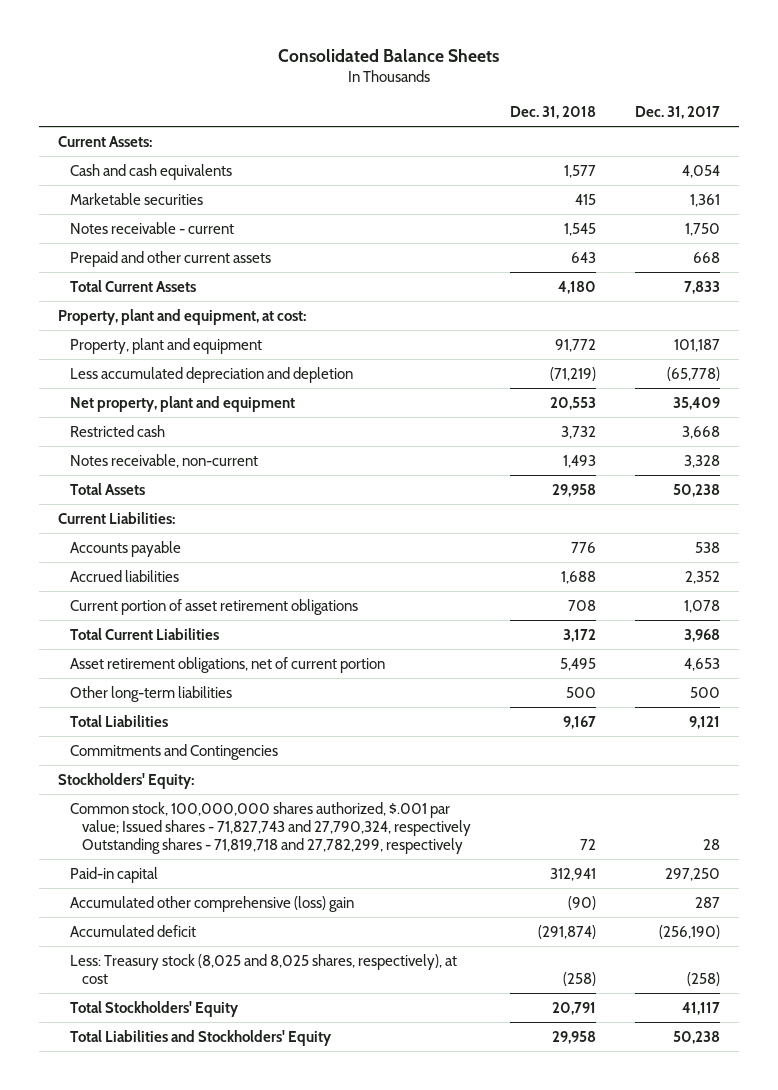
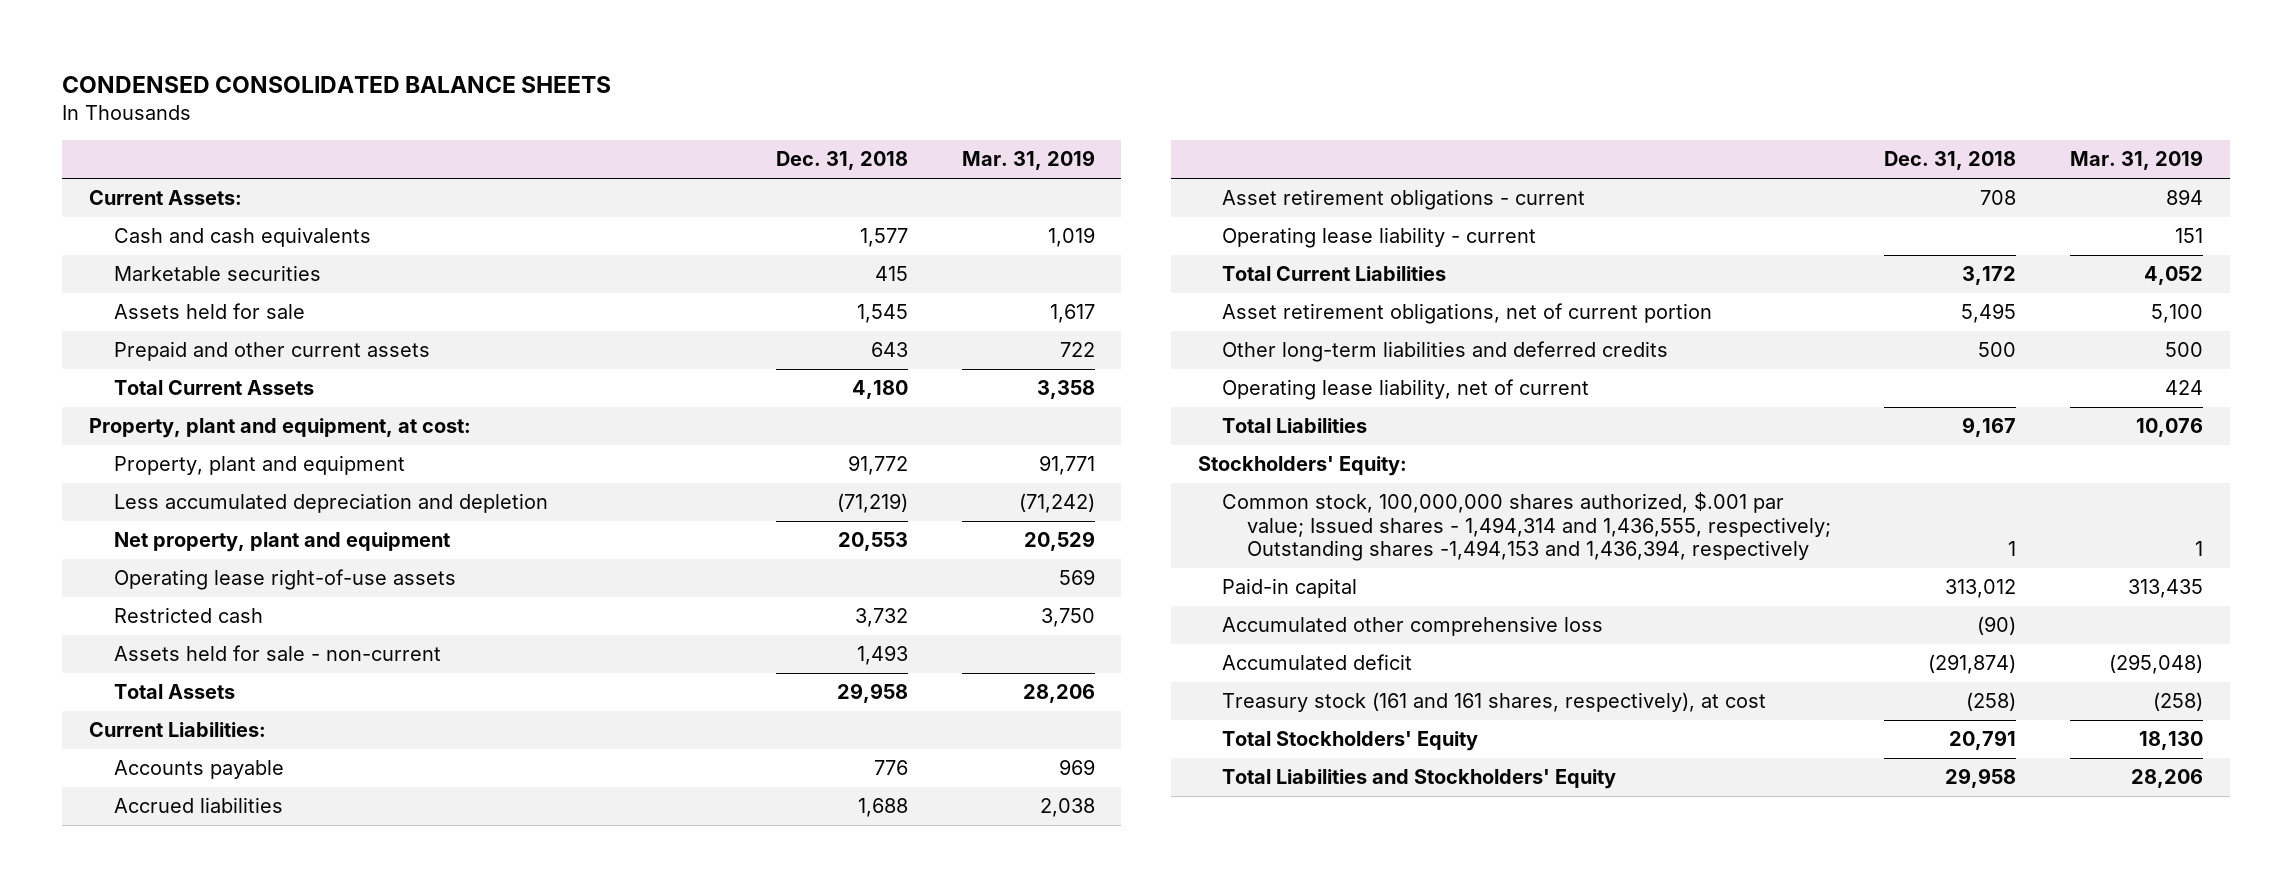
[278,48,500,62] Consolidated Balance Sheets -> [62,76,612,94] CONDENSED CONSOLIDATED BALANCE SHEETS
[634,106,720,120] Dec. 31, 2017 -> none
none -> [961,150,1095,171] Mar. 31, 2019
[69,221,234,234] Notes receivable - current -> [113,303,305,320] Assets held for sale
none -> [113,569,456,591] Operating lease right-of-use assets
[69,453,258,468] Notes receivable, non-current -> [113,645,441,662] Assets held for sale - non-current
[69,598,358,615] Current portion of asset retirement obligations -> [1222,189,1586,211] Asset retirement obligations - current
none -> [1222,227,1537,249] Operating lease liability - current
[69,685,232,702] Other long-term liabilities -> [1222,341,1669,363] Other long-term liabilities and deferred credits
none -> [1222,379,1590,401] Operating lease liability, net of current
[69,743,278,760] Commitments and Contingencies -> none
[69,801,471,854] Common stock, 100,000,000 shares authorized, $.001 par value; Issued shares - 71,827,743 and 27,790,324, respectively Outstanding shares - 71,819,718 and 27,782,299, respectively -> [1222,492,1831,562] Common stock, 100,000,000 shares authorized, $.001 par value; Issued shares - 1,494,314 and 1,436,555, respectively; Outstanding shares -1,494,153 and 1,436,394, respectively
[579,838,596,850] 72 -> [2008,541,2017,557] 1
[549,867,596,881] 312,941 -> [1945,579,2017,599] 313,012
[69,895,354,912] Accumulated other comprehensive (loss) gain -> [1222,616,1604,637] Accumulated other comprehensive loss
[69,953,457,984] Less: Treasury stock (8,025 and 8,025 shares, respectively), at cost -> [1222,692,1767,713] Treasury stock (161 and 161 shares, respectively), at cost

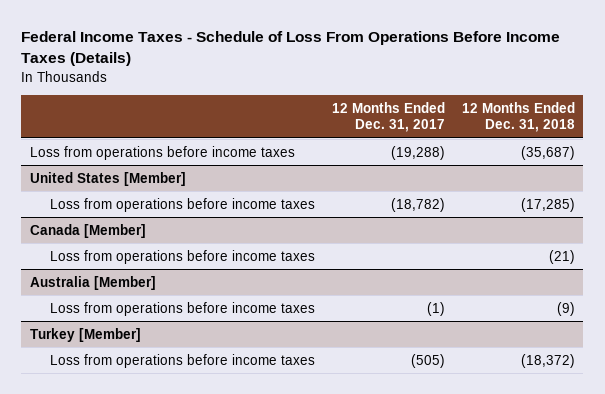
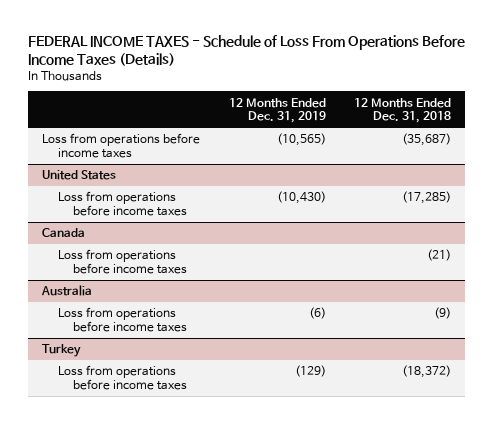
[21,31,561,67] Federal Income Taxes - Schedule of Loss From Operations Before Income Taxes (Details) -> [28,35,466,66] FEDERAL INCOME TAXES - Schedule of Loss From Operations Before Income Taxes (Details)
[331,101,445,133] 12 Months Ended Dec. 31, 2017 -> none
none -> [228,97,326,123] 12 Months Ended Dec. 31, 2019
[29,171,186,186] United States [Member] -> [42,170,117,181] United States
[29,223,146,238] Canada [Member] -> [42,228,86,238] Canada
[29,275,156,290] Australia [Member] -> [41,285,93,297] Australia
[29,327,141,342] Turkey [Member] -> [42,344,82,358] Turkey

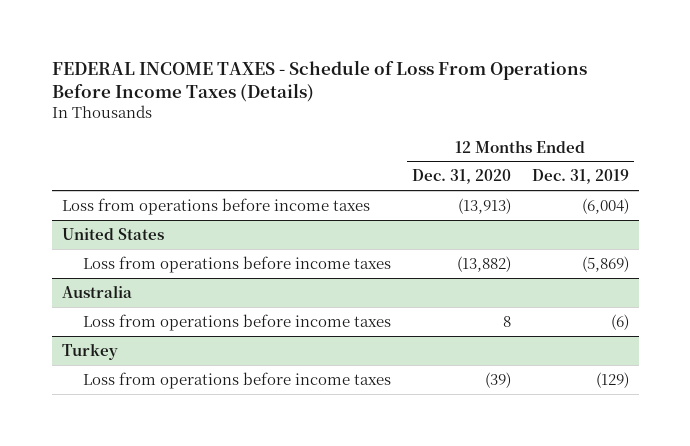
[354,97,452,123] 12 Months Ended Dec. 31, 2018 -> none
none -> [412,169,512,185] Dec. 31, 2020
[276,133,326,147] (10,565) -> [581,197,629,214] (6,004)
[42,228,86,238] Canada -> none
[57,249,188,274] Loss from operations before income taxes -> none
[276,191,326,205] (10,430) -> [581,255,629,272] (5,869)

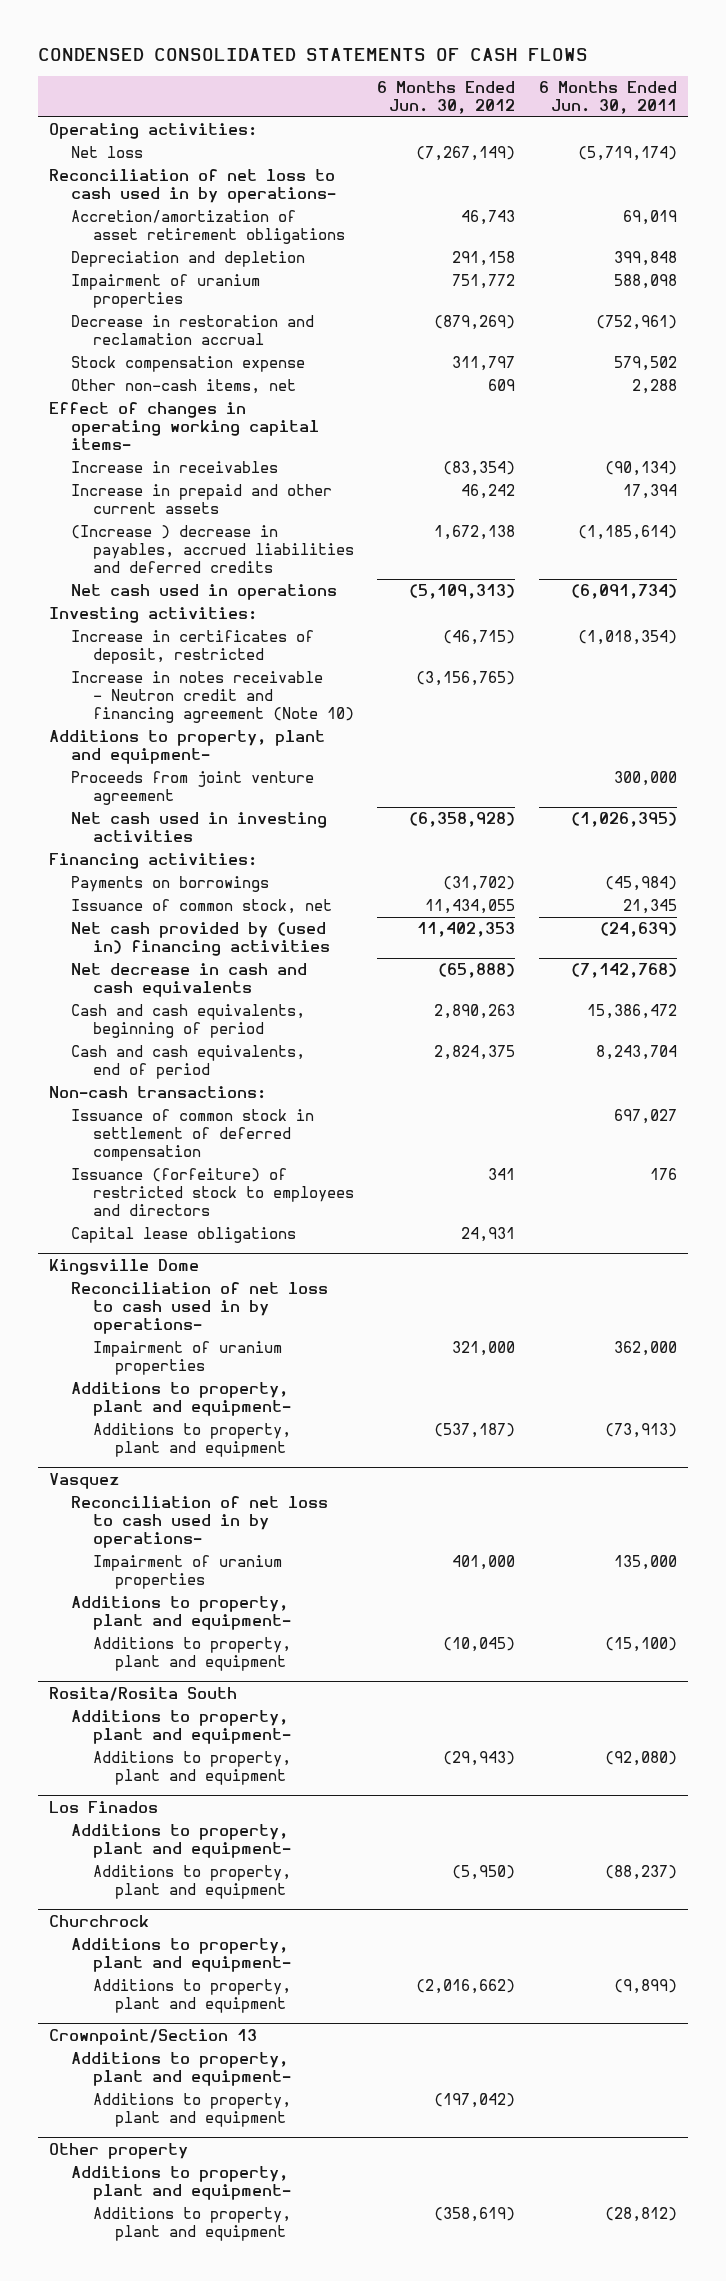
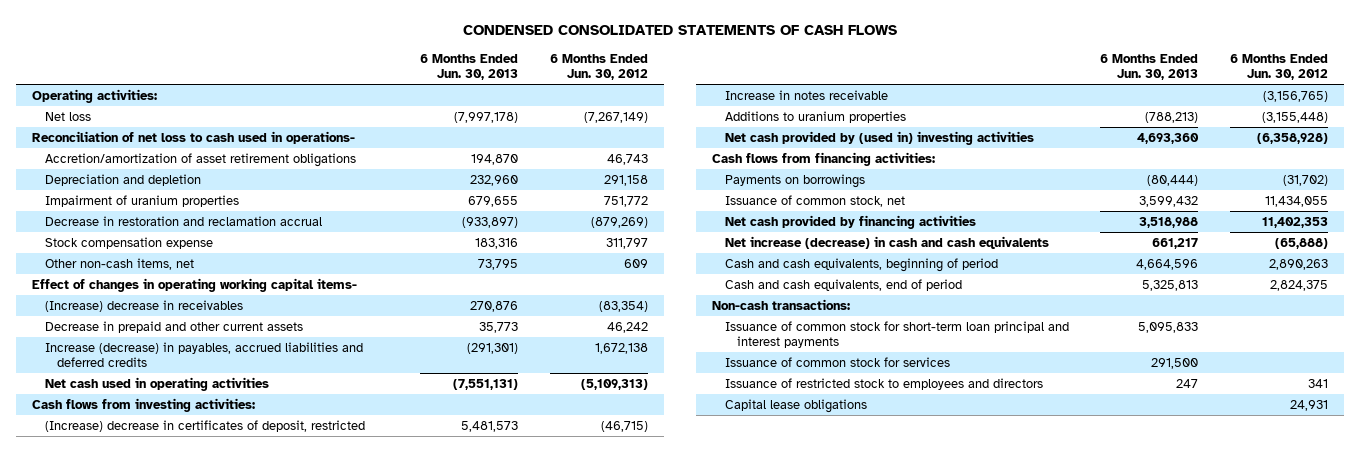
[538,81,677,114] 6 Months Ended Jun. 30, 2011 -> none
none -> [420,53,519,81] 6 Months Ended Jun. 30, 2013
[49,169,337,204] Reconciliation of net loss to cash used in by operations- -> [31,130,355,144] Reconciliation of net loss to cash used in operations-
[49,730,326,765] Additions to property, plant and equipment- -> none
[71,771,315,806] Proceeds from joint venture agreement -> none
[71,461,279,474] Increase in receivables -> [44,299,243,312] (Increase) decrease in receivables
[71,484,333,515] Increase in prepaid and other current assets -> [44,320,303,333] Decrease in prepaid and other current assets
[71,525,355,574] (Increase ) decrease in payables, accrued liabilities and deferred credits -> [44,341,363,367] Increase (decrease) in payables, accrued liabilities and deferred credits
[71,584,338,601] Net cash used in operations -> [44,376,269,391] Net cash used in operating activities
[49,607,258,624] Investing activities: -> [31,397,255,412] Cash flows from investing activities:
[71,630,315,665] Increase in certificates of deposit, restricted -> [44,419,365,432] (Increase) decrease in certificates of deposit, restricted
[71,671,355,724] Increase in notes receivable - Neutron credit and financing agreement (Note 10) -> [724,89,888,100] Increase in notes receivable
none -> [724,110,906,123] Additions to uranium properties
[71,812,328,843] Net cash used in investing activities -> [724,130,1034,145] Net cash provided by (used in) investing activities
[49,853,258,870] Financing activities: -> [711,151,935,166] Cash flows from financing activities:
[71,922,331,957] Net cash provided by (used in) financing activities -> [724,214,976,229] Net cash provided by financing activities
[71,963,308,998] Net decrease in cash and cash equivalents -> [724,235,1049,249] Net increase (decrease) in cash and cash equivalents
[71,1109,315,1162] Issuance of common stock in settlement of deferred compensation -> [724,320,1069,348] Issuance of common stock for short-term loan principal and interest payments
none -> [724,356,950,367] Issuance of common stock for services
[71,1168,355,1217] Issuance (forfeiture) of restricted stock to employees and directors -> [724,377,1043,390] Issuance of restricted stock to employees and directors
[49,1259,200,1276] Kingsville Dome -> none
[71,1282,329,1335] Reconciliation of net loss to cash used in by operations- -> none
[93,1341,283,1376] Impairment of uranium properties -> none
[71,1382,292,1417] Additions to property, plant and equipment- -> none
[93,1423,292,1458] Additions to property, plant and equipment -> none
[49,1473,120,1490] Vasquez -> none
[71,1496,329,1549] Reconciliation of net loss to cash used in by operations- -> none
[93,1555,283,1590] Impairment of uranium properties -> none
[71,1596,292,1631] Additions to property, plant and equipment- -> none
[93,1637,292,1672] Additions to property, plant and equipment -> none
[49,1687,238,1702] Rosita/Rosita South -> none
[71,1710,292,1745] Additions to property, plant and equipment- -> none
[93,1751,292,1786] Additions to property, plant and equipment -> none
[49,1801,159,1814] Los Finados -> none
[71,1824,292,1859] Additions to property, plant and equipment- -> none
[93,1865,292,1900] Additions to property, plant and equipment -> none
[49,1915,150,1928] Churchrock -> none
[71,1938,292,1973] Additions to property, plant and equipment- -> none
[93,1979,292,2014] Additions to property, plant and equipment -> none
[49,2029,258,2046] Crownpoint/Section 13 -> none
[71,2052,292,2087] Additions to property, plant and equipment- -> none
[93,2093,292,2128] Additions to property, plant and equipment -> none
[49,2143,189,2160] Other property -> none
[71,2166,292,2201] Additions to property, plant and equipment- -> none
[93,2207,292,2242] Additions to property, plant and equipment -> none

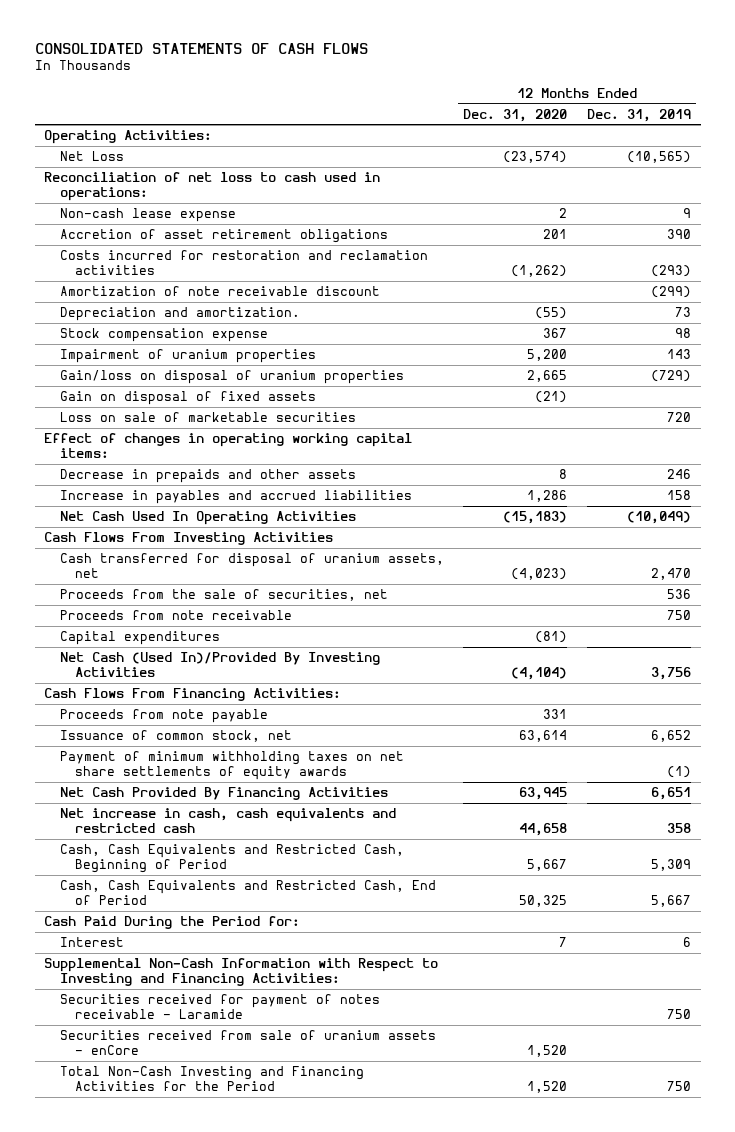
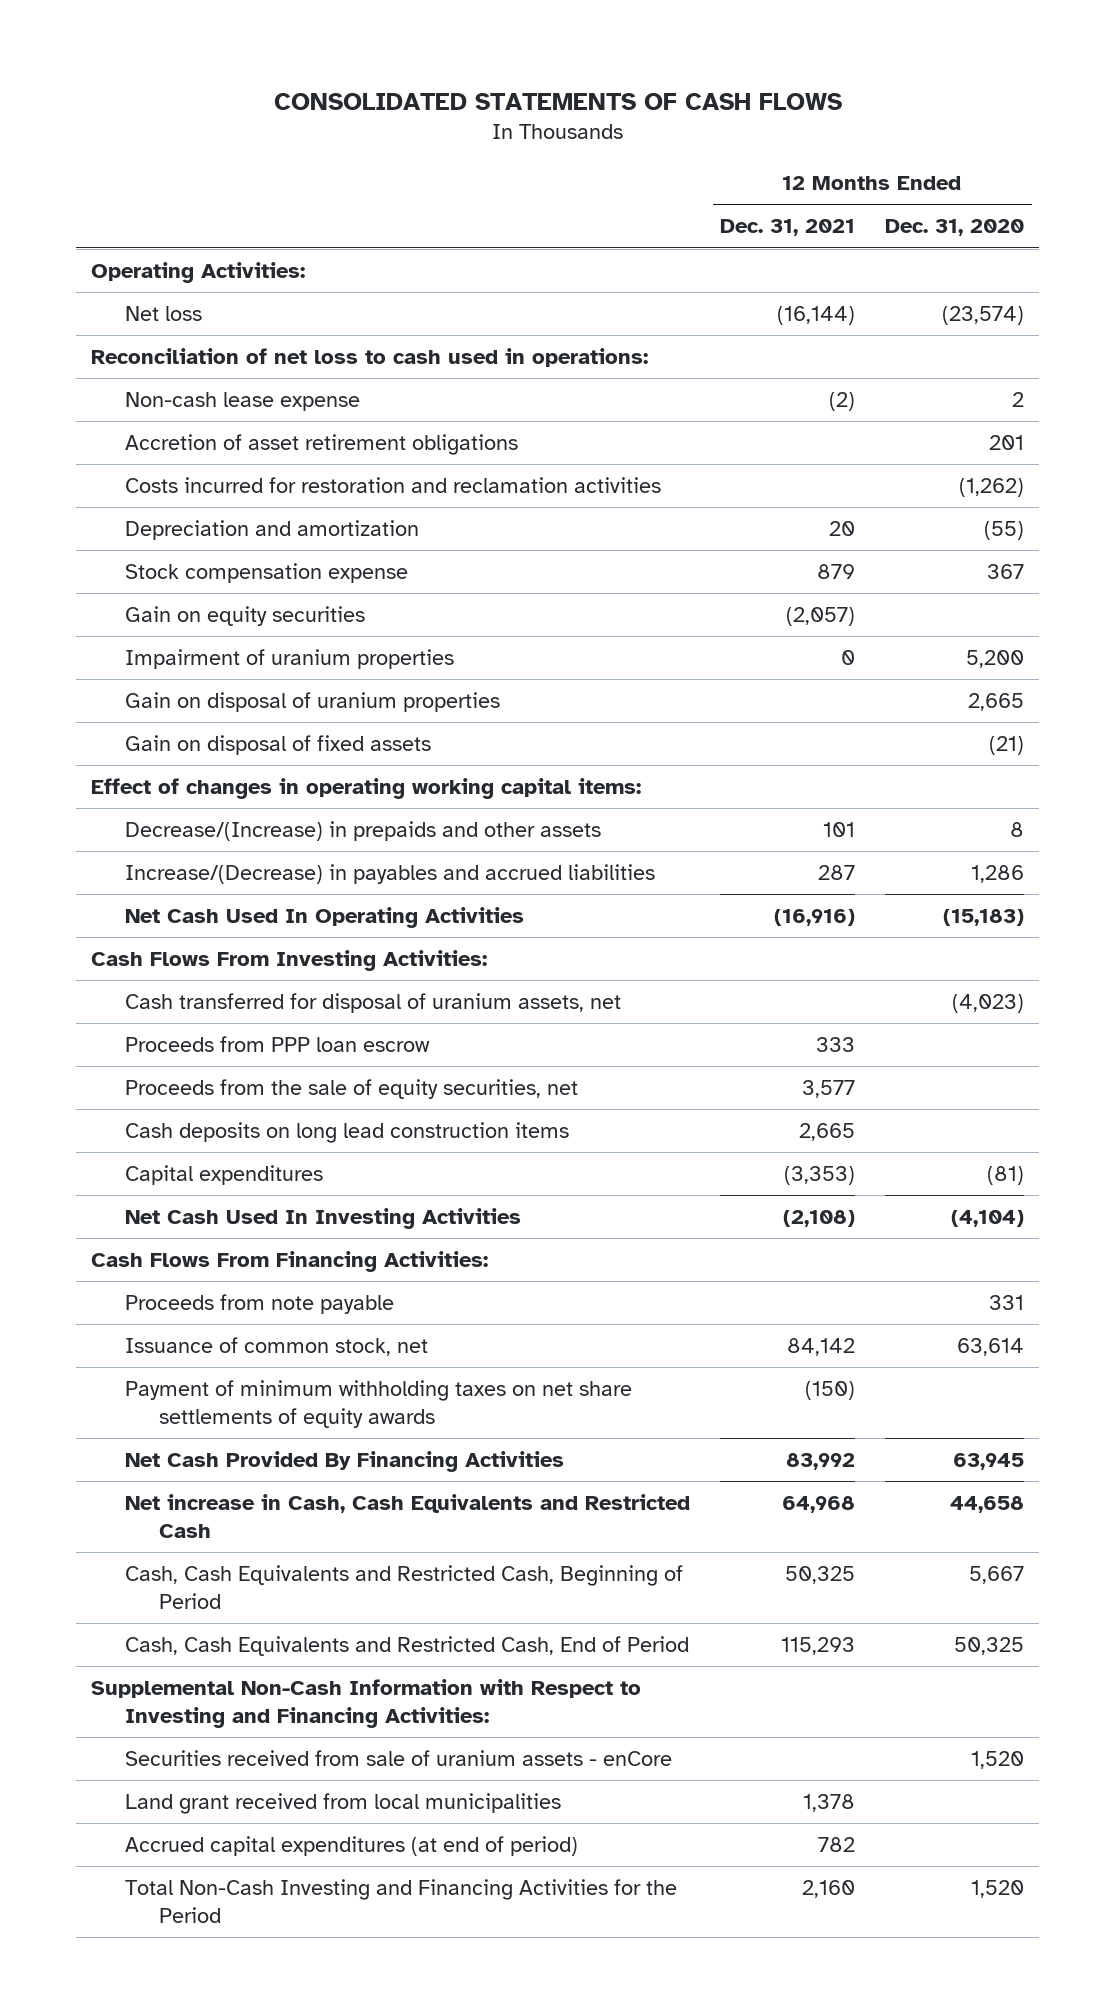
[586,108,691,122] Dec. 31, 2019 -> none
none -> [720,219,856,237] Dec. 31, 2021
[59,151,124,162] Net Loss -> [125,306,203,322] Net loss
[59,286,380,297] Amortization of note receivable discount -> none
[59,307,300,322] Depreciation and amortization. -> [125,520,420,541] Depreciation and amortization
none -> [125,606,366,627] Gain on equity securities
[59,370,404,385] Gain/loss on disposal of uranium properties -> [125,692,501,713] Gain on disposal of uranium properties
[59,412,356,423] Loss on sale of marketable securities -> none
[59,469,356,484] Decrease in prepaids and other assets -> [125,821,602,842] Decrease/(Increase) in prepaids and other assets
[59,490,412,505] Increase in payables and accrued liabilities -> [125,864,656,885] Increase/(Decrease) in payables and accrued liabilities
[44,532,334,546] Cash Flows From Investing Activities -> [91,950,488,972] Cash Flows From Investing Activities:
[59,610,292,621] Proceeds from note receivable -> none
none -> [125,1036,431,1053] Proceeds from PPP loan escrow
[59,589,388,602] Proceeds from the sale of securities, net -> [125,1079,579,1100] Proceeds from the sale of equity securities, net
none -> [125,1122,570,1144] Cash deposits on long lead construction items
[59,652,380,677] Net Cash (Used In)/Provided By Investing Activities -> [125,1208,522,1230] Net Cash Used In Investing Activities
[59,808,396,833] Net increase in cash, cash equivalents and restricted cash -> [125,1494,691,1539] Net increase in Cash, Cash Equivalents and Restricted Cash
[44,916,301,930] Cash Paid During the Period for: -> none
[59,937,124,948] Interest -> none
[59,994,380,1019] Securities received for payment of notes receivable - Laramide -> none
none -> [125,1793,562,1815] Land grant received from local municipalities
none -> [125,1836,579,1857] Accrued capital expenditures (at end of period)

